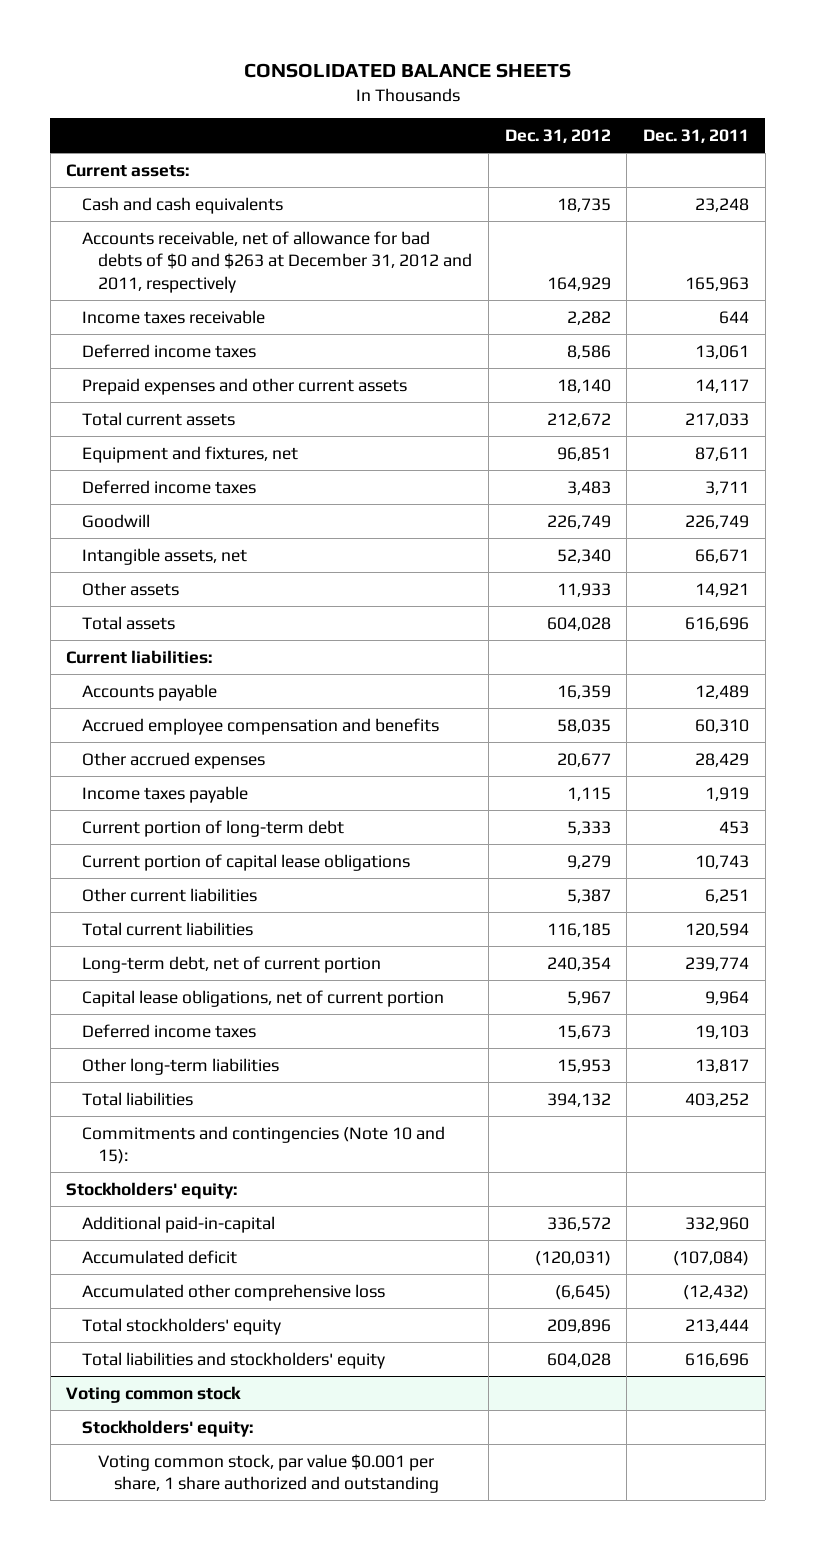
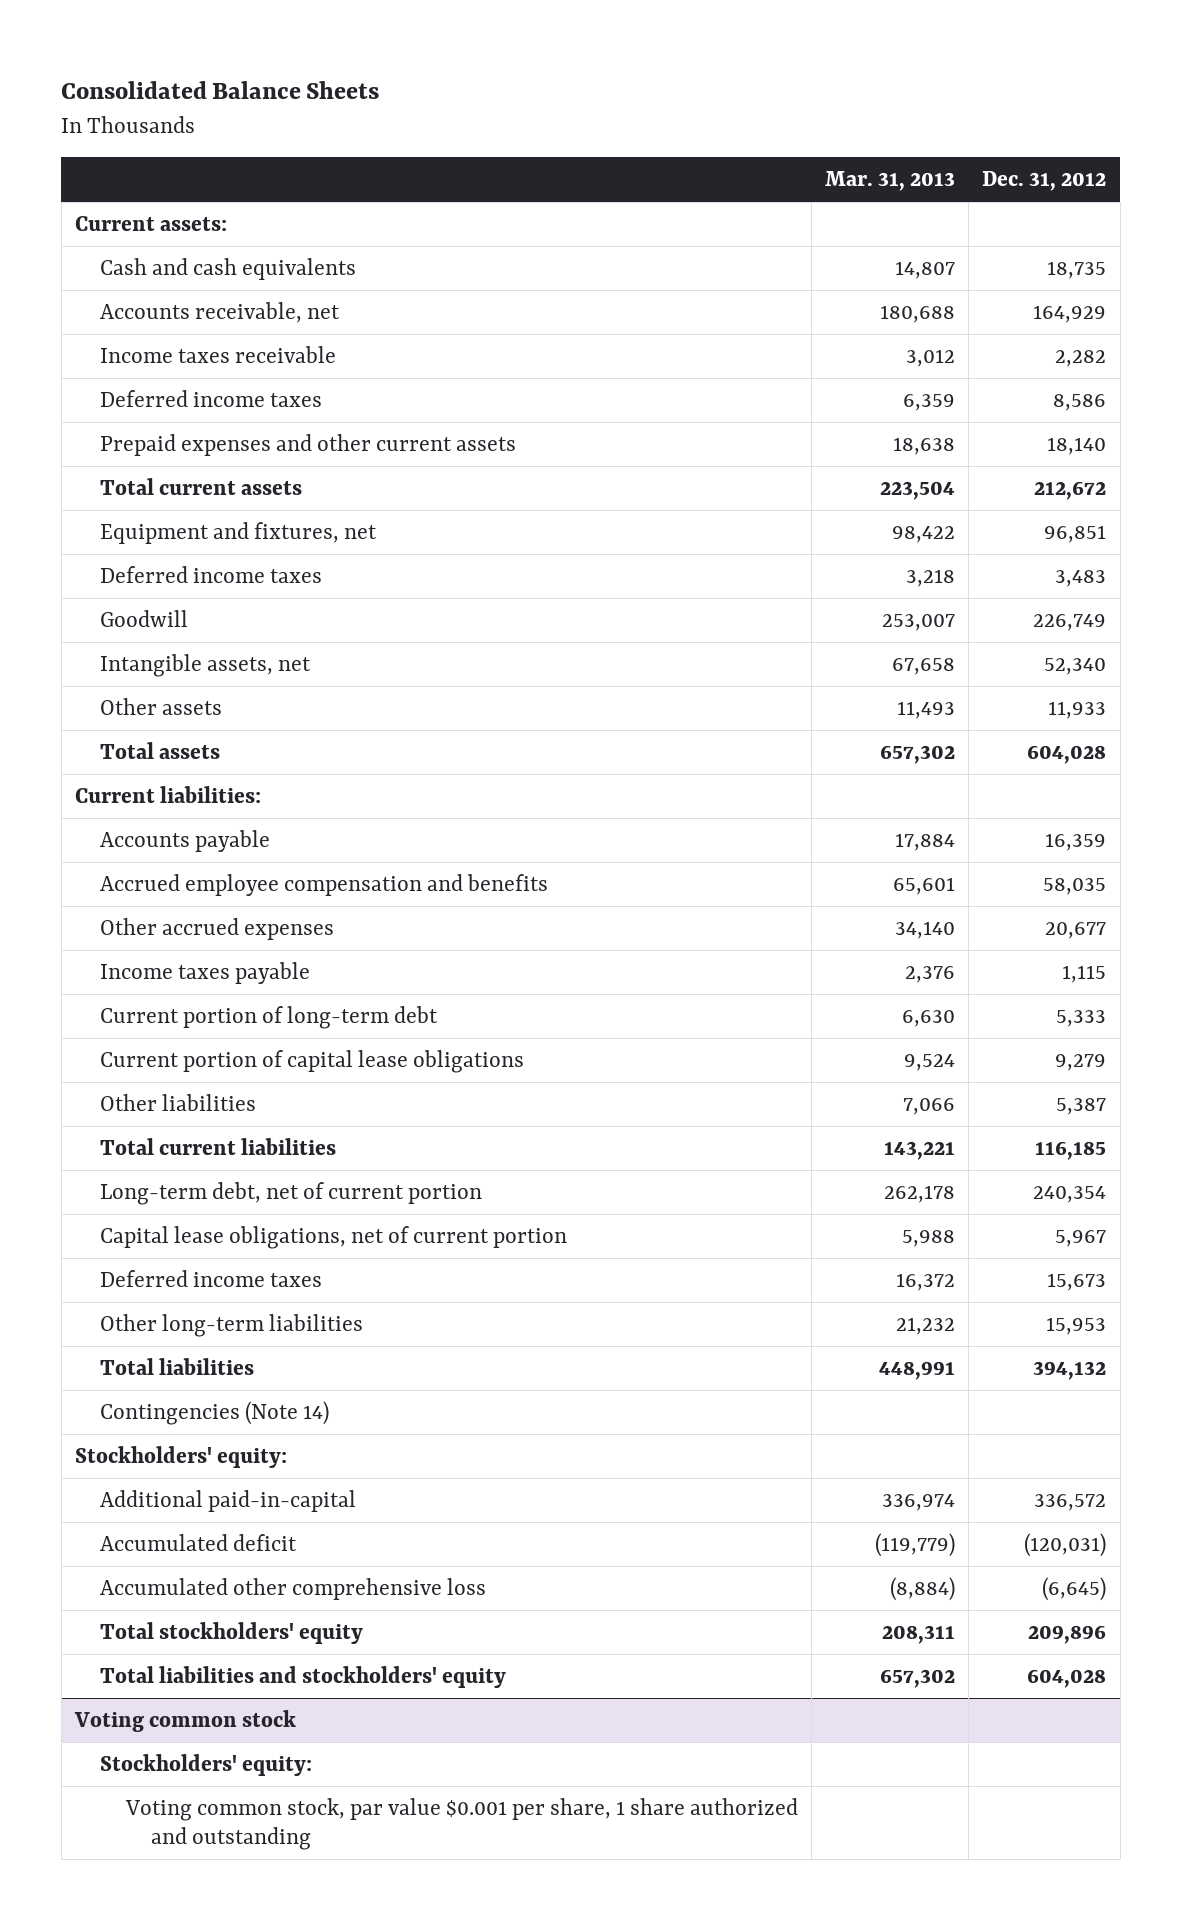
[243,63,571,79] CONSOLIDATED BALANCE SHEETS -> [61,81,380,100] Consolidated Balance Sheets
[642,128,749,143] Dec. 31, 2011 -> none
none -> [825,171,956,192] Mar. 31, 2013
[82,230,473,293] Accounts receivable, net of allowance for bad debts of $0 and $263 at December 31, 2012 and 2011, respectively -> [100,302,341,324] Accounts receivable, net
[82,887,258,902] Other current liabilities -> [100,1094,257,1112] Other liabilities
[82,1125,446,1165] Commitments and contingencies (Note 10 and 15): -> [100,1401,330,1426] Contingencies (Note 14)

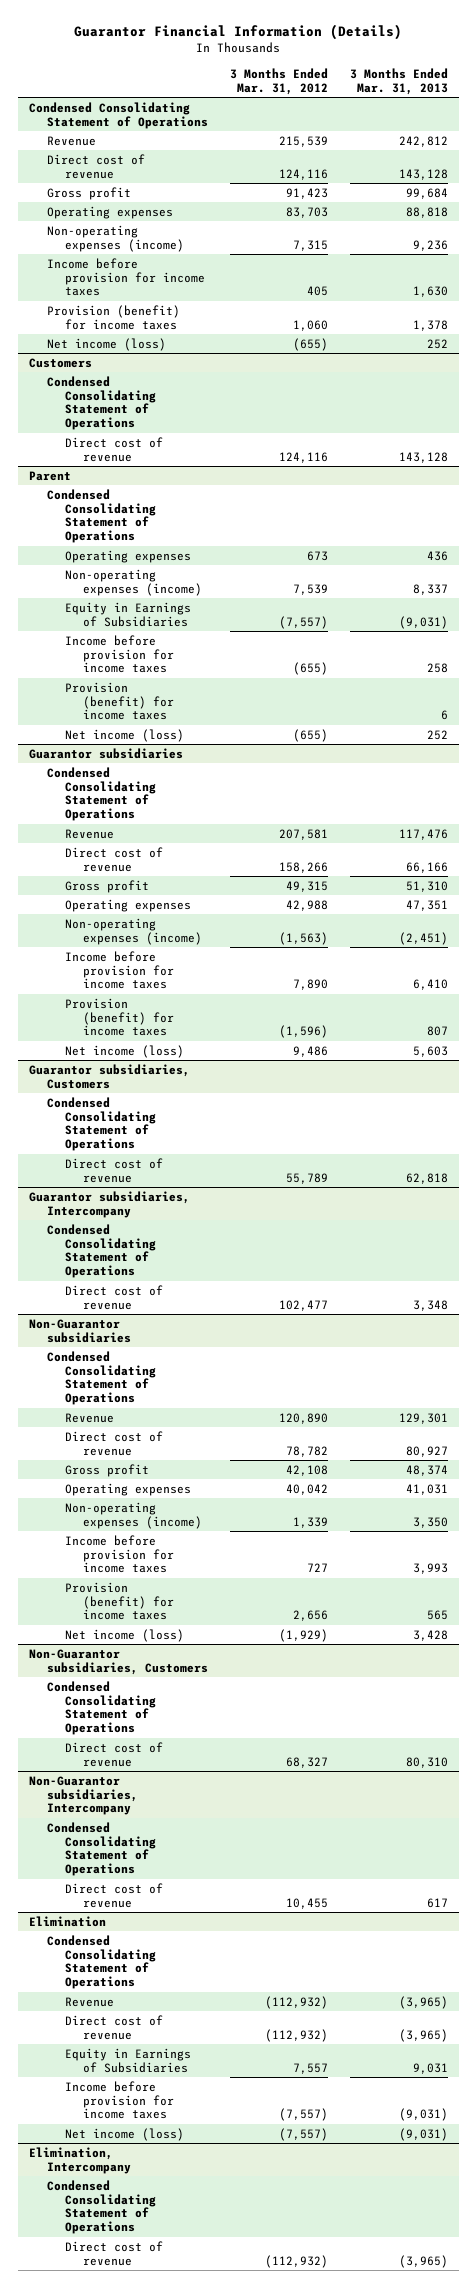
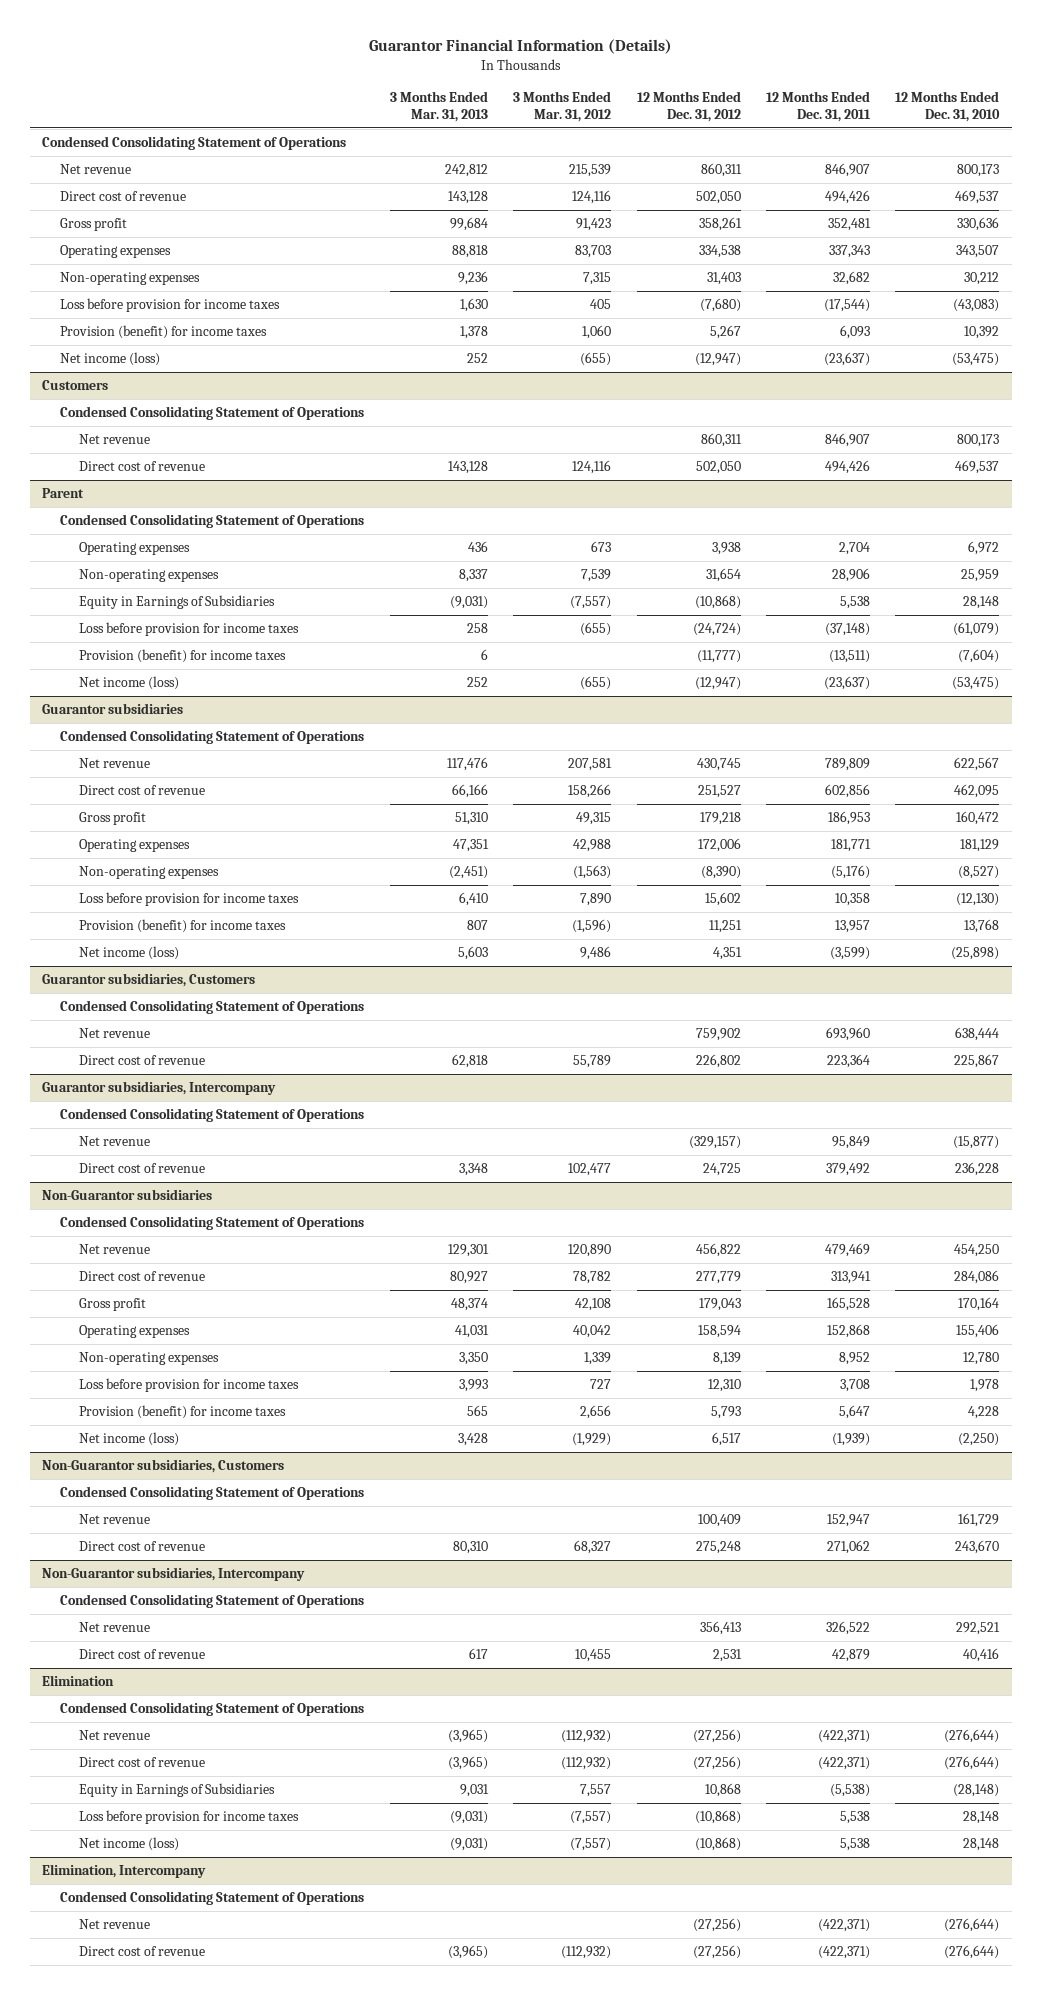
none -> [636,90,741,123] 12 Months Ended Dec. 31, 2012
none -> [766,90,872,123] 12 Months Ended Dec. 31, 2011
none -> [895,90,1001,123] 12 Months Ended Dec. 31, 2010
[46,135,96,146] Revenue -> [60,164,132,175] Net revenue
[46,224,185,252] Non-operating expenses (income) -> [60,272,201,286] Non-operating expenses
[46,257,206,297] Income before provision for income taxes -> [60,298,281,313] Loss before provision for income taxes
none -> [78,434,150,445] Net revenue
[65,568,203,596] Non-operating expenses (income) -> [78,569,219,583] Non-operating expenses
[65,634,175,674] Income before provision for income taxes -> [78,622,299,637] Loss before provision for income taxes
[65,828,115,839] Revenue -> [78,758,150,769] Net revenue
[65,917,203,945] Non-operating expenses (income) -> [78,866,219,880] Non-operating expenses
[65,950,175,990] Income before provision for income taxes -> [78,892,299,907] Loss before provision for income taxes
none -> [78,1028,150,1039] Net revenue
none -> [78,1136,150,1147] Net revenue
[65,1412,115,1423] Revenue -> [78,1244,150,1255] Net revenue
[65,1501,203,1529] Non-operating expenses (income) -> [78,1352,219,1366] Non-operating expenses
[65,1534,175,1574] Income before provision for income taxes -> [78,1378,299,1393] Loss before provision for income taxes
none -> [78,1514,150,1525] Net revenue
none -> [78,1622,150,1633] Net revenue
[65,1996,115,2007] Revenue -> [78,1730,150,1741] Net revenue
[65,2080,175,2120] Income before provision for income taxes -> [78,1810,299,1825] Loss before provision for income taxes
none -> [78,1919,150,1930] Net revenue

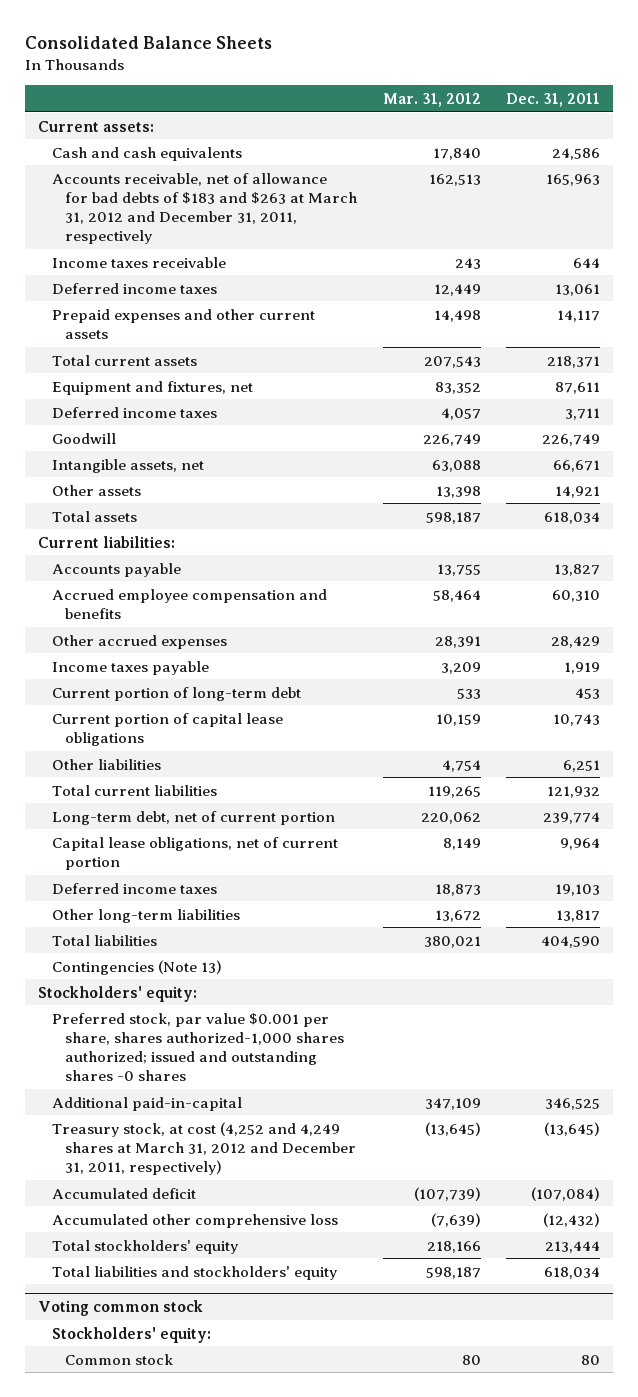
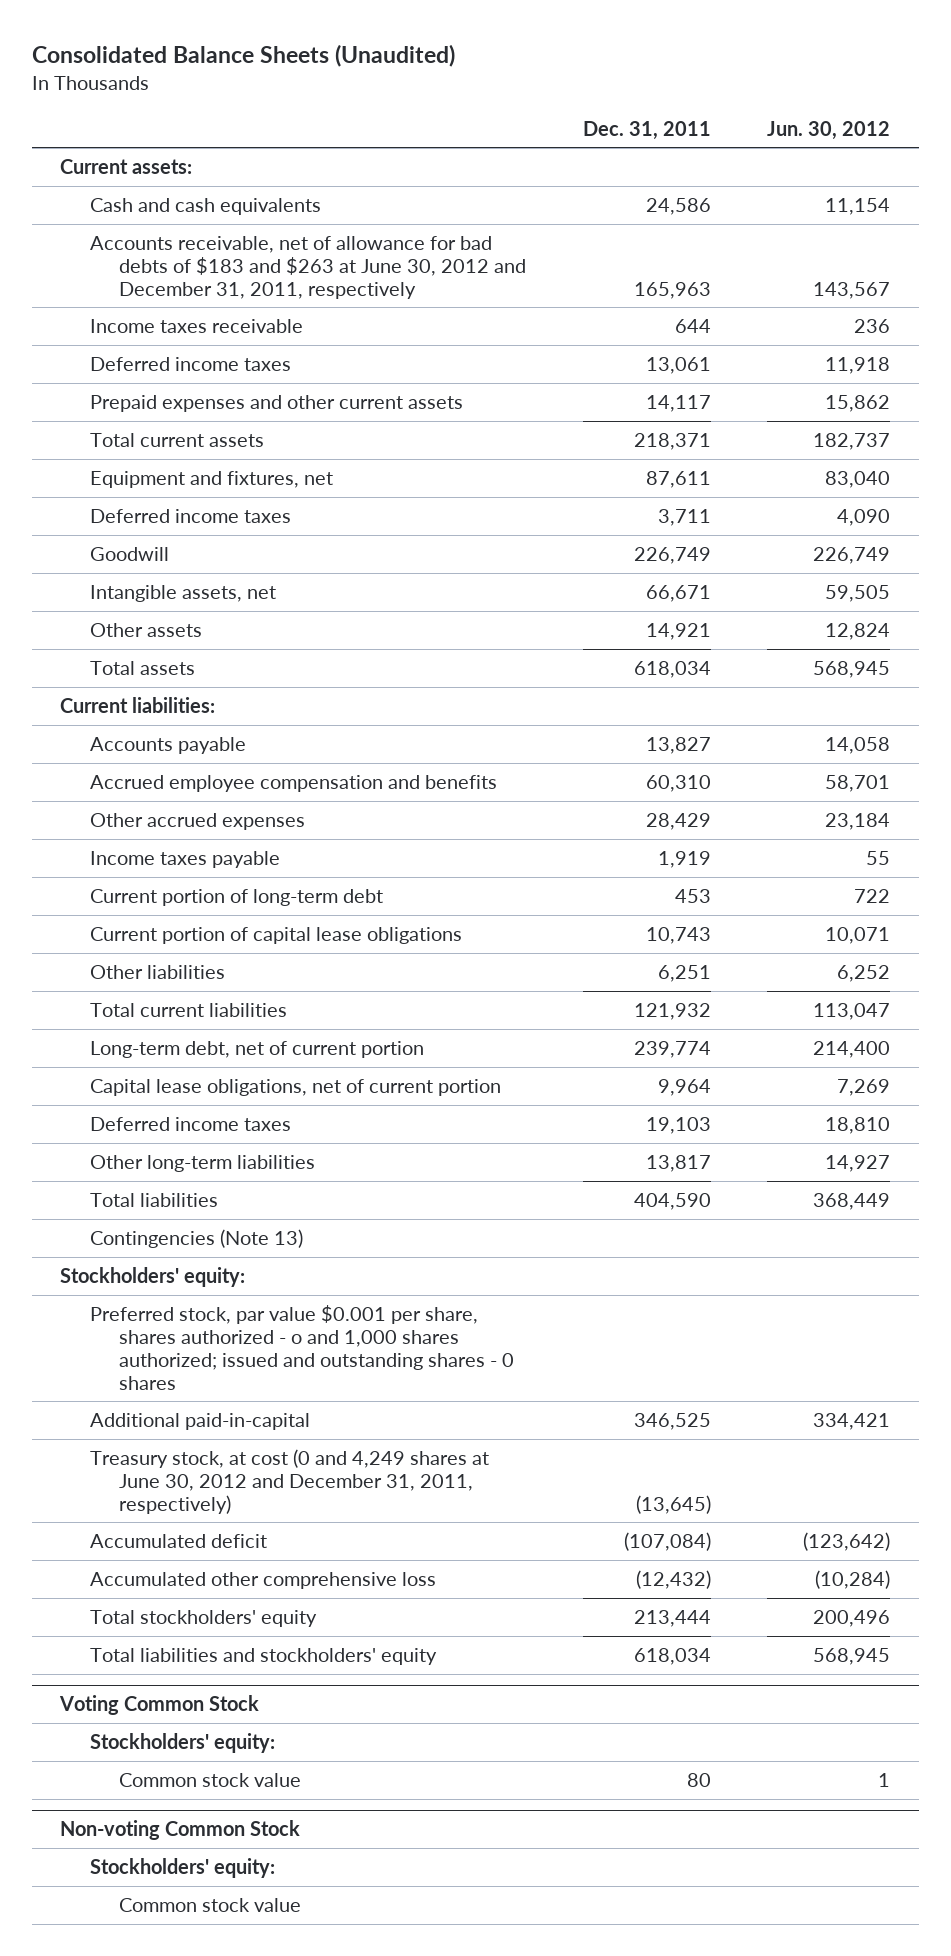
[25,36,273,50] Consolidated Balance Sheets -> [32,43,456,67] Consolidated Balance Sheets (Unaudited)
[382,92,481,107] Mar. 31, 2012 -> none
none -> [767,120,891,140] Jun. 30, 2012
[51,172,357,245] Accounts receivable, net of allowance for bad debts of $183 and $263 at March 31, 2012 and December 31, 2011, respectively -> [89,235,527,299] Accounts receivable, net of allowance for bad debts of $183 and $263 at June 30, 2012 and December 31, 2011, respectively
[51,1012,344,1082] Preferred stock, par value $0.001 per share, shares authorized-1,000 shares authorized; issued and outstanding shares -0 shares -> [89,1304,515,1390] Preferred stock, par value $0.001 per share, shares authorized - o and 1,000 shares authorized; issued and outstanding shares - 0 shares
[51,1121,356,1175] Treasury stock, at cost (4,252 and 4,249 shares at March 31, 2012 and December 31, 2011, respectively) -> [89,1448,489,1514] Treasury stock, at cost (0 and 4,249 shares at June 30, 2012 and December 31, 2011, respectively)
[38,1300,204,1317] Voting common stock -> [59,1695,260,1716] Voting Common Stock
[64,1353,173,1365] Common stock -> [119,1772,302,1787] Common stock value
none -> [60,1820,301,1841] Non-voting Common Stock
none -> [89,1857,275,1878] Stockholders' equity:
none -> [119,1897,302,1912] Common stock value

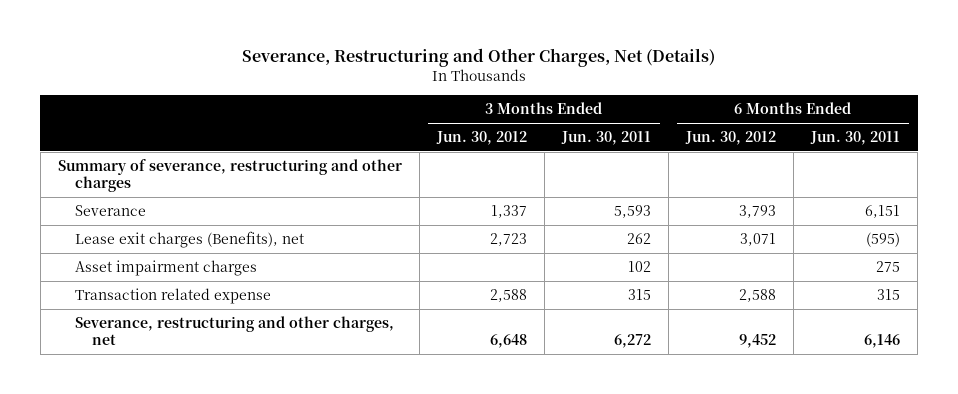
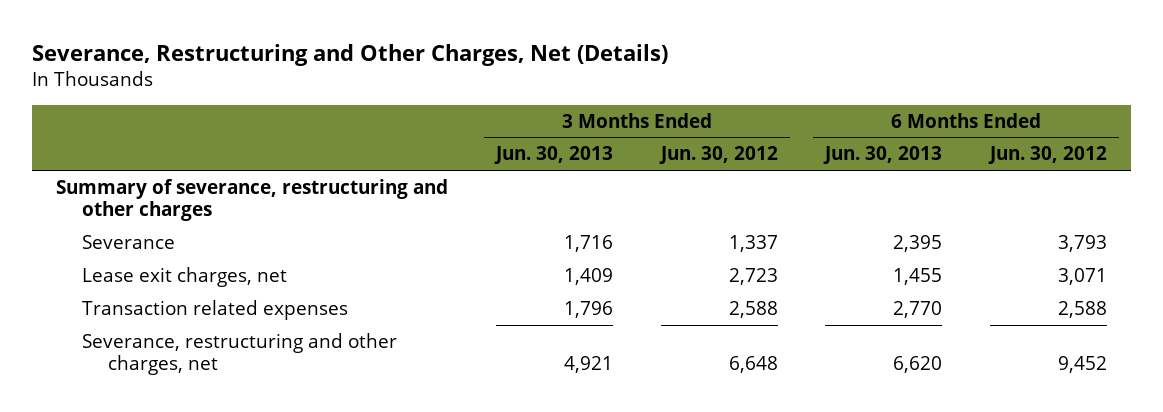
[561,131,652,146] Jun. 30, 2011 -> none
[810,131,901,146] Jun. 30, 2011 -> none
none -> [493,146,613,165] Jun. 30, 2013
none -> [823,146,943,165] Jun. 30, 2013
[75,260,258,277] Asset impairment charges -> none
[75,231,305,249] Lease exit charges (Benefits), net -> [81,266,287,287] Lease exit charges, net
[75,288,272,305] Transaction related expense -> [81,299,348,320] Transaction related expenses

